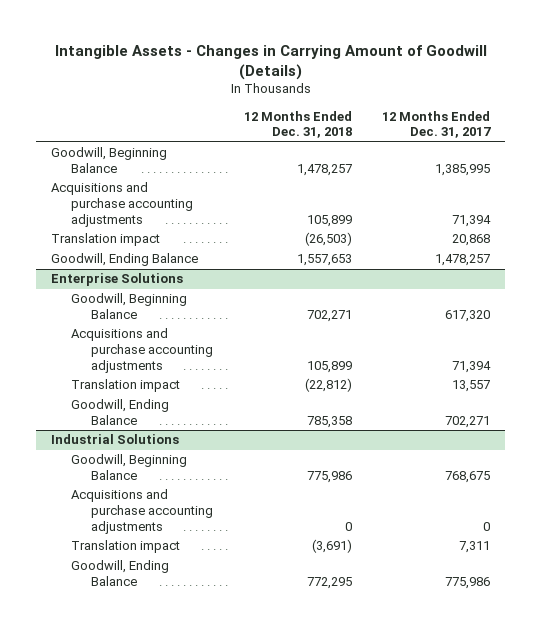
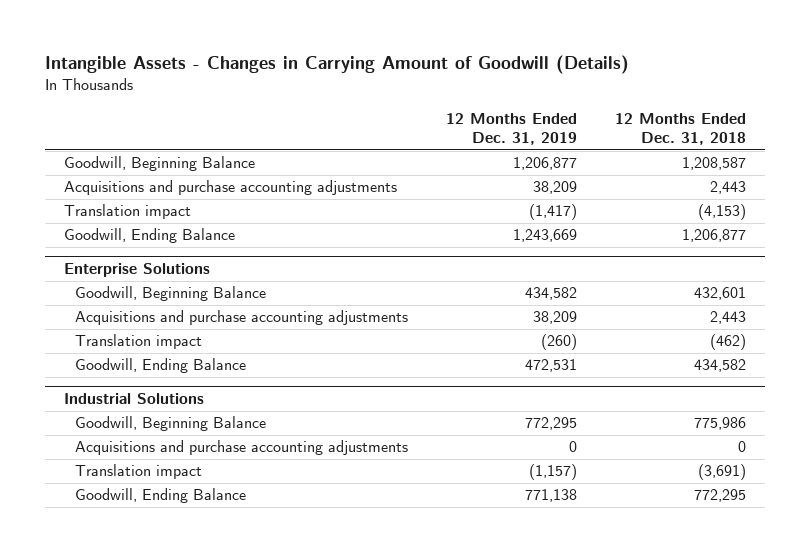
[381,110,491,139] 12 Months Ended Dec. 31, 2017 -> none
none -> [446,112,578,146] 12 Months Ended Dec. 31, 2019
[296,164,352,177] 1,478,257 -> [682,157,747,171] 1,208,587
[306,214,352,227] 105,899 -> [710,181,747,195] 2,443
[304,232,352,247] (26,503) -> [698,204,747,221] (4,153)
[296,254,352,267] 1,557,653 -> [682,229,747,243] 1,206,877
[306,310,352,323] 702,271 -> [694,287,747,301] 432,601
[306,360,352,373] 105,899 -> [710,311,747,325] 2,443
[304,378,352,393] (22,812) -> [710,334,747,351] (462)
[306,416,352,429] 785,358 -> [694,359,747,373] 434,582

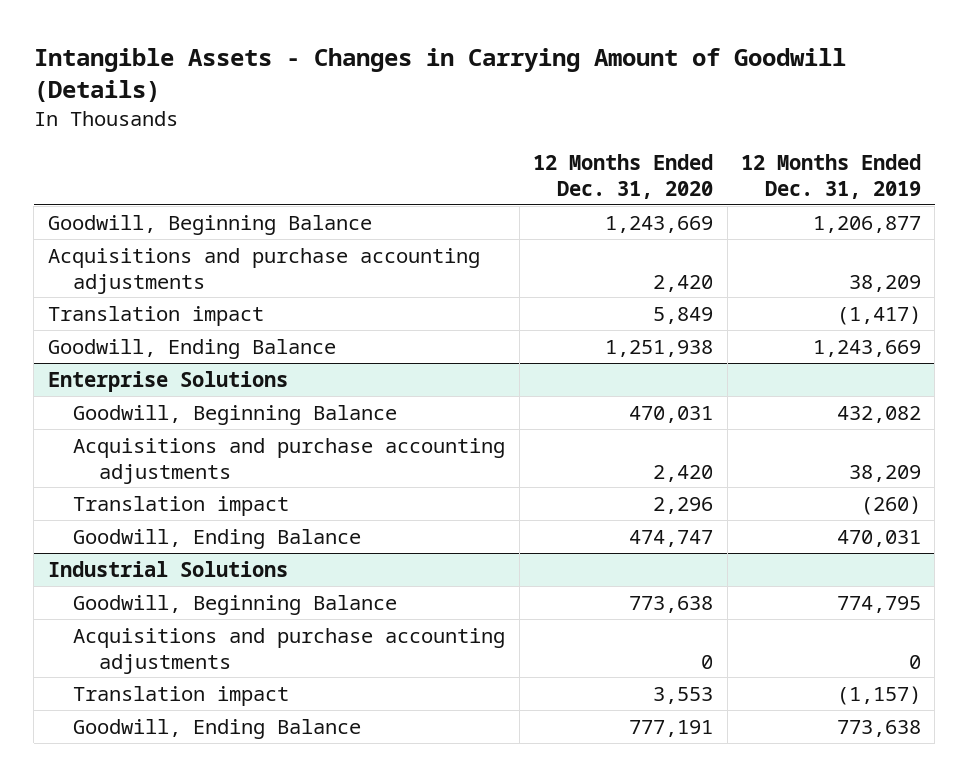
[615,112,747,146] 12 Months Ended Dec. 31, 2018 -> none
none -> [533,154,714,199] 12 Months Ended Dec. 31, 2020
[525,287,578,301] 434,582 -> [836,405,921,423] 432,082
[525,359,578,373] 472,531 -> [836,529,921,547] 470,031
[525,417,578,431] 772,295 -> [836,595,921,613] 774,795
[525,489,578,503] 771,138 -> [836,719,921,737] 773,638

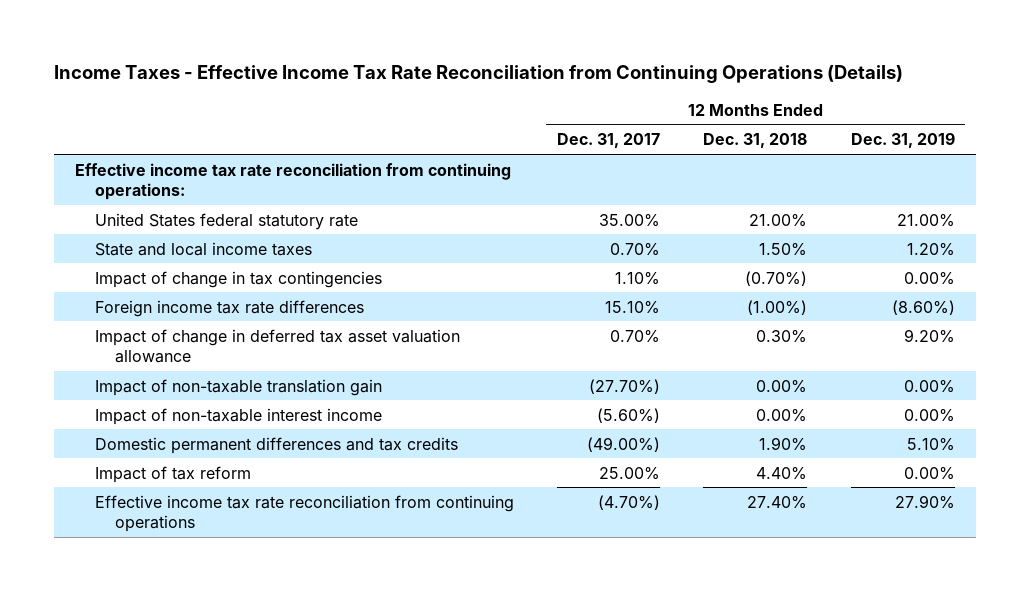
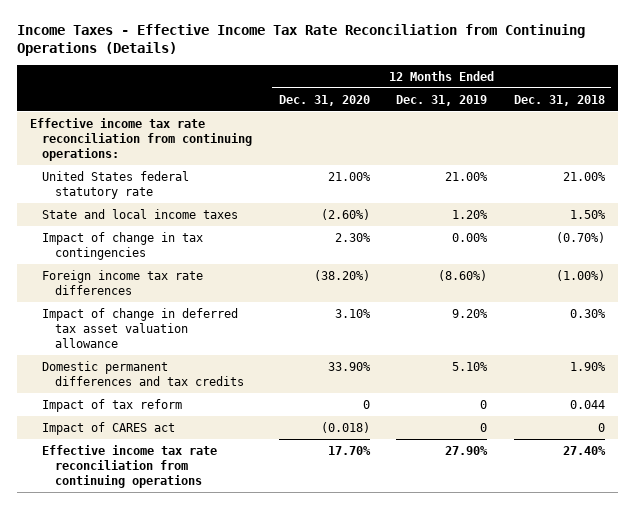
[557,133,661,149] Dec. 31, 2017 -> none
none -> [278,94,370,106] Dec. 31, 2020
[95,378,383,396] Impact of non-taxable translation gain -> none
[95,407,383,425] Impact of non-taxable interest income -> none
[756,466,808,480] 4.40% -> [569,399,605,409] 0.044
[903,466,955,480] 0.00% -> [480,399,488,409] 0
none -> [42,421,176,435] Impact of CARES act

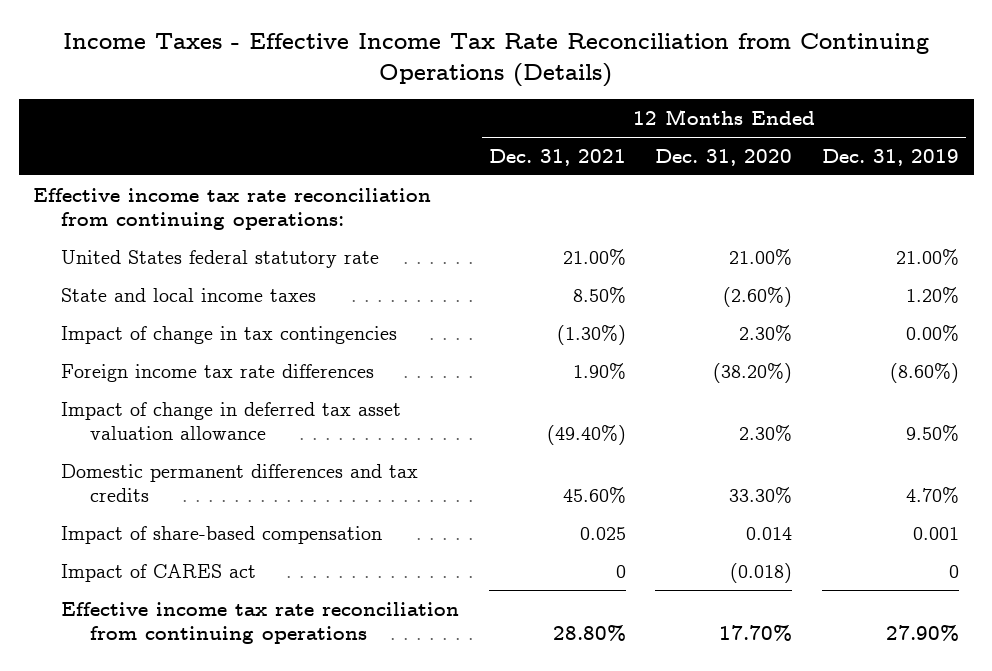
[513,94,605,106] Dec. 31, 2018 -> none
none -> [488,148,626,166] Dec. 31, 2021
[334,308,371,318] 3.10% -> [739,424,793,441] 2.30%
[452,308,489,318] 9.20% -> [905,424,959,441] 9.50%
[327,361,371,371] 33.90% -> [729,486,793,503] 33.30%
[452,361,489,371] 5.10% -> [905,486,959,503] 4.70%
[42,398,183,412] Impact of tax reform -> [61,525,383,544] Impact of share-based compensation
[362,399,370,409] 0 -> [746,526,793,540] 0.014
[480,399,488,409] 0 -> [912,526,959,540] 0.001

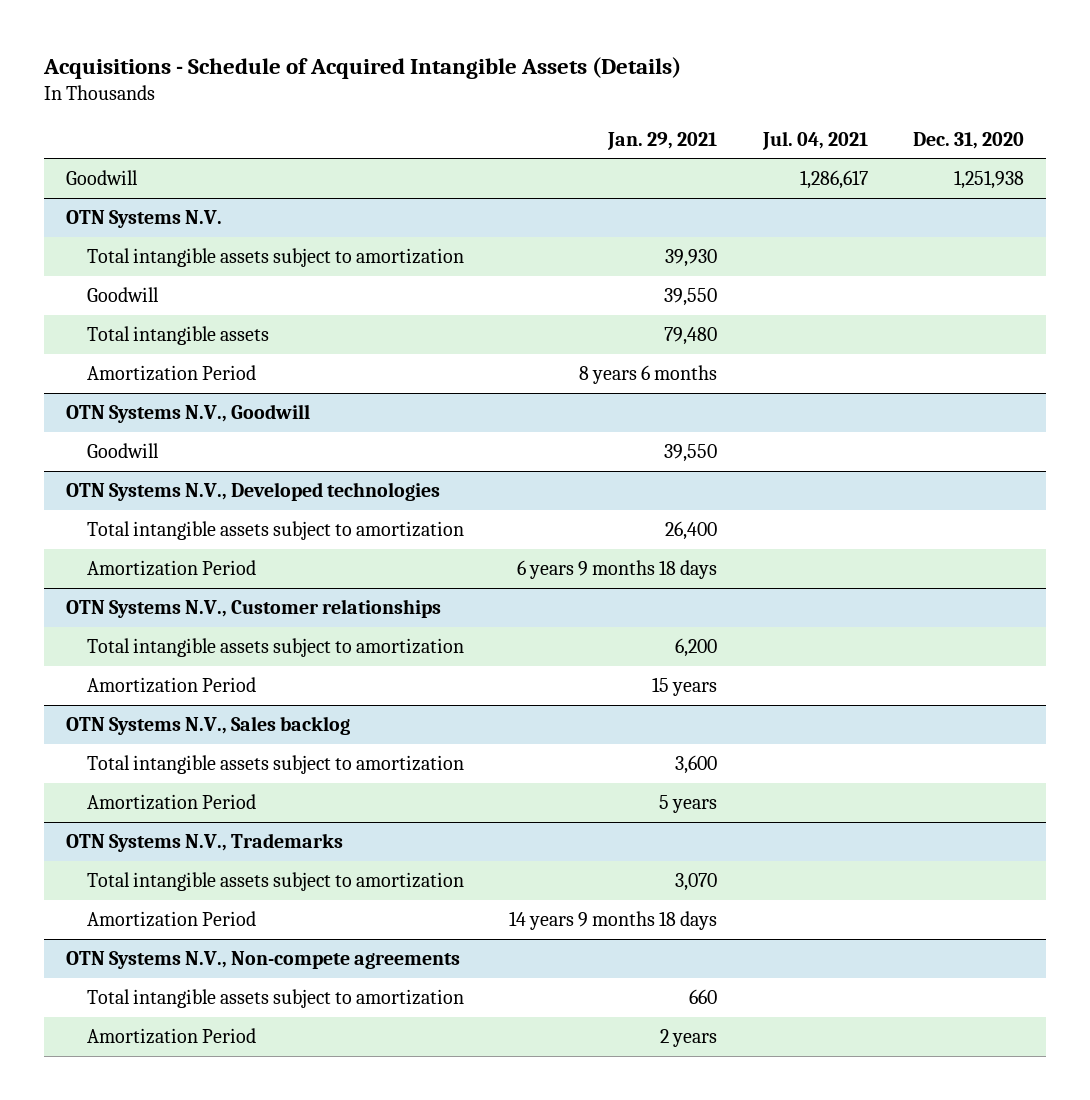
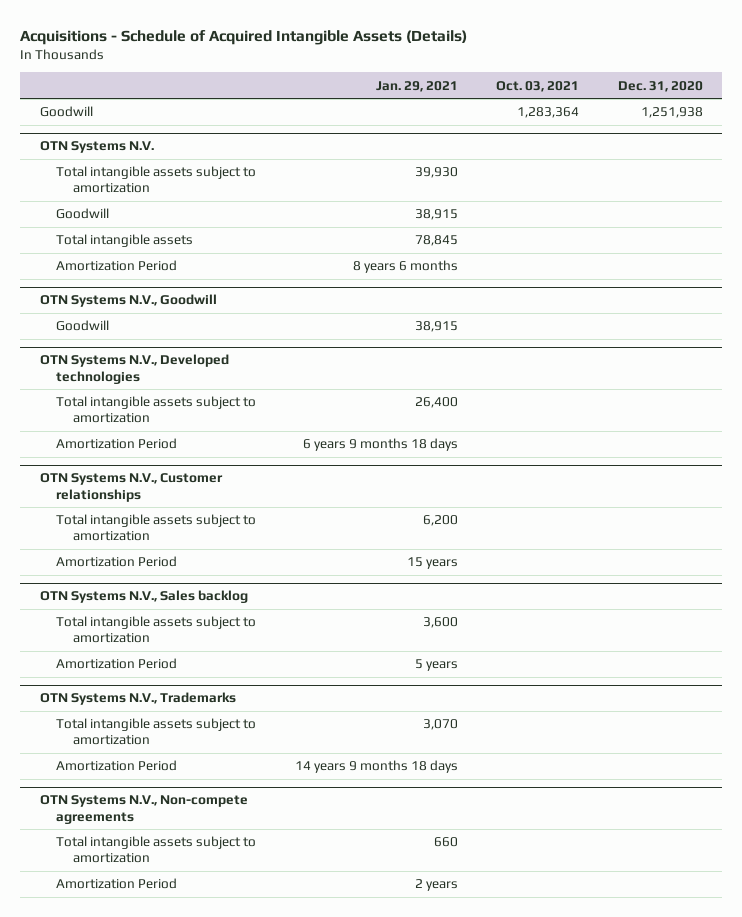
[761,130,868,150] Jul. 04, 2021 -> none
none -> [496,80,580,92] Oct. 03, 2021
[664,288,718,307] 39,550 -> [414,209,458,221] 38,915
[664,327,718,346] 79,480 -> [414,235,458,247] 78,845
[664,444,718,463] 39,550 -> [414,321,458,333] 38,915

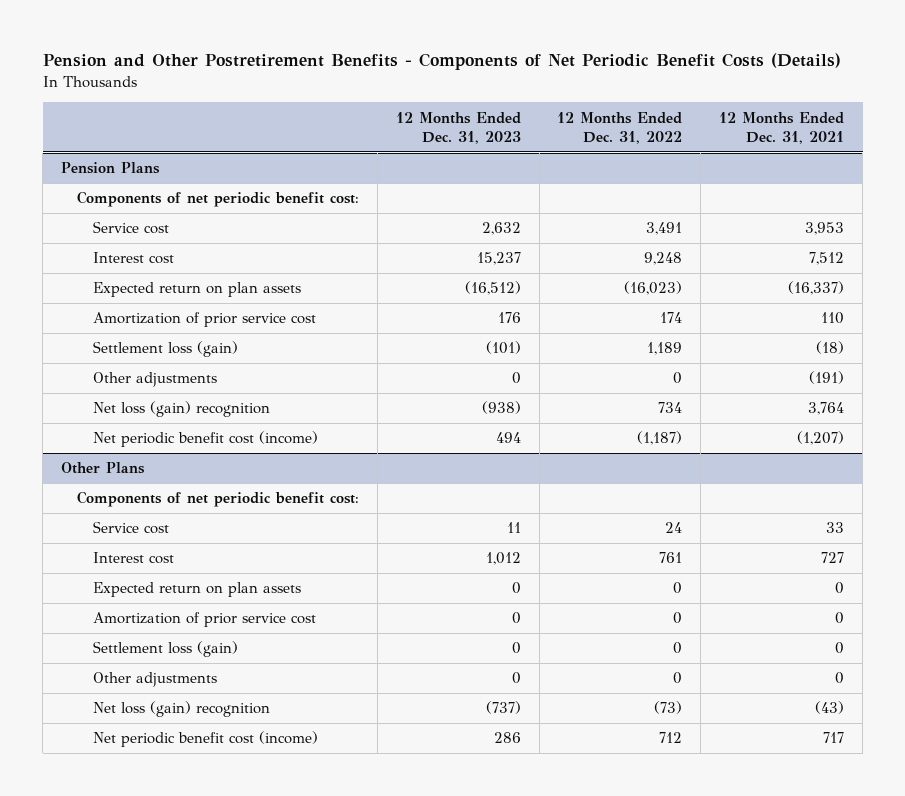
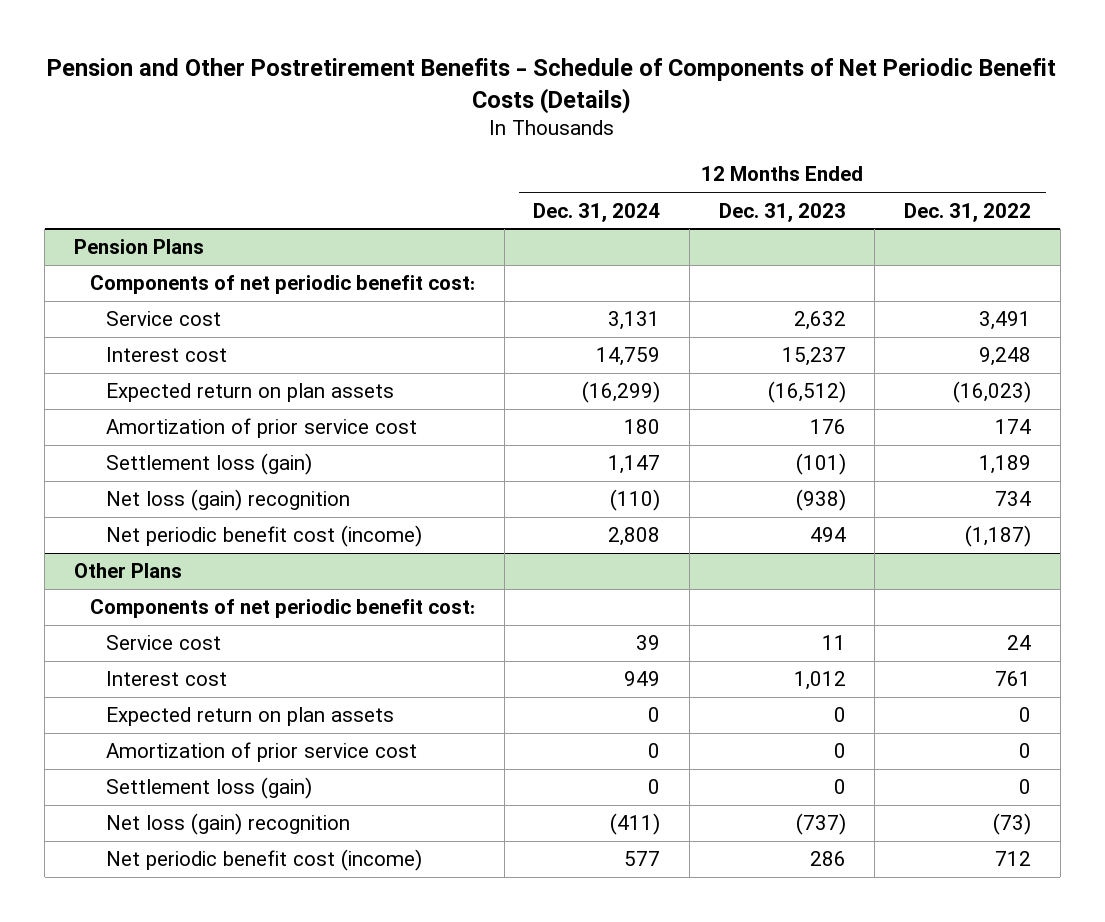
[42,53,841,71] Pension and Other Postretirement Benefits - Components of Net Periodic Benefit Costs (Details) -> [47,58,1057,114] Pension and Other Postretirement Benefits - Schedule of Components of Net Periodic Benefit Costs (Details)
[719,111,845,144] 12 Months Ended Dec. 31, 2021 -> none
none -> [533,202,661,222] Dec. 31, 2024
[92,372,217,388] Other adjustments -> none
[92,672,217,688] Other adjustments -> none

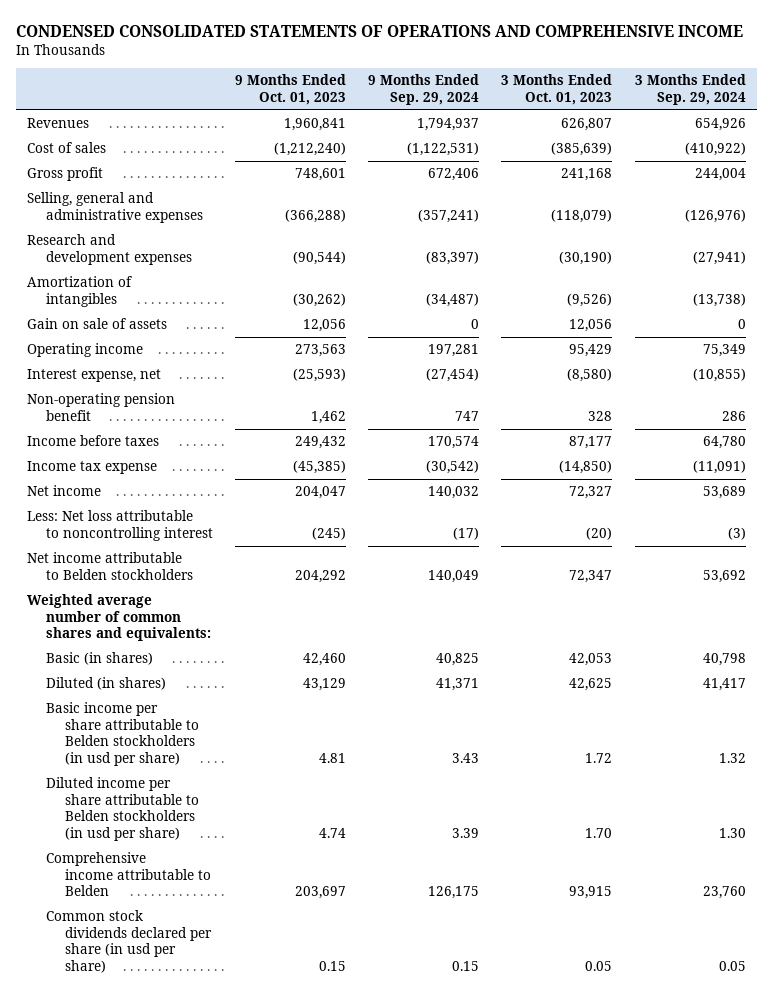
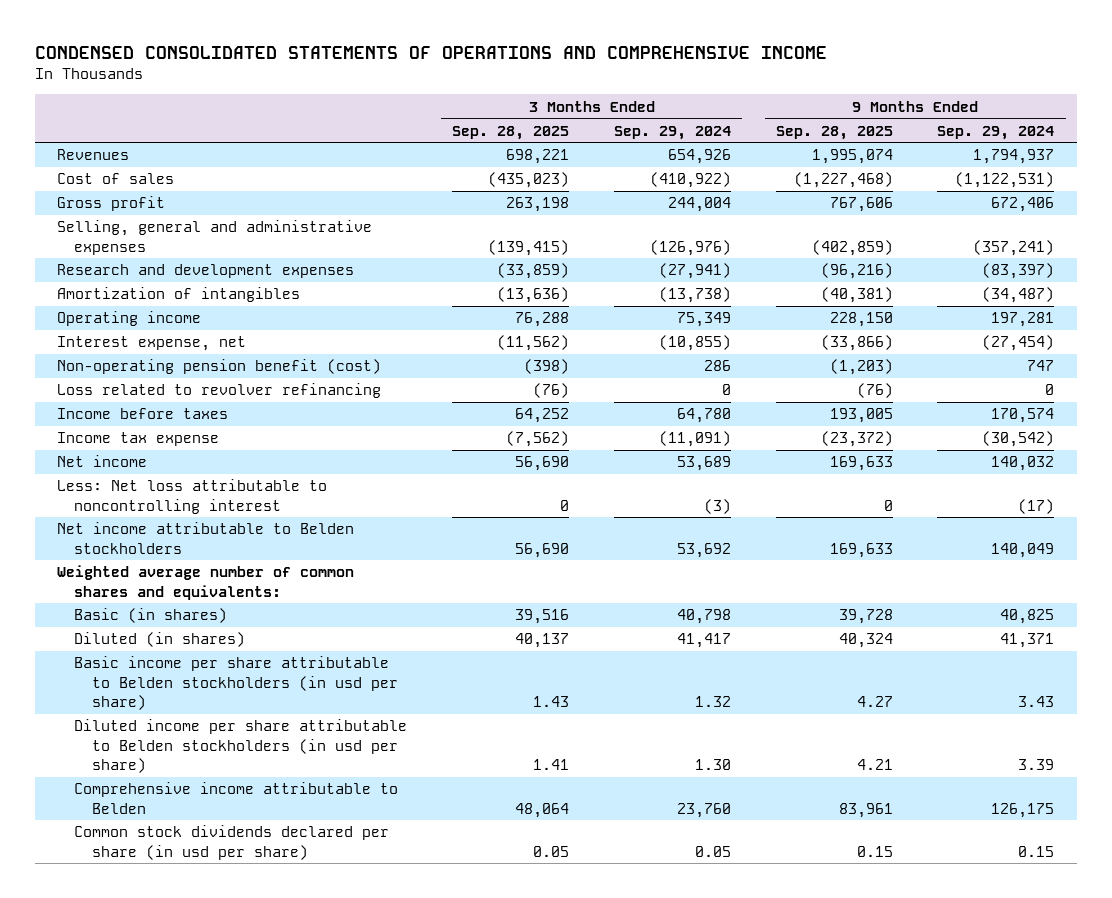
[235,74,347,105] 9 Months Ended Oct. 01, 2023 -> none
[501,74,613,105] 3 Months Ended Oct. 01, 2023 -> none
none -> [452,125,570,140] Sep. 28, 2025
none -> [775,125,893,140] Sep. 28, 2025
[26,318,167,330] Gain on sale of assets -> none
[26,393,175,421] Non-operating pension benefit -> [57,359,382,375] Non-operating pension benefit (cost)
none -> [57,383,382,399] Loss related to revolver refinancing

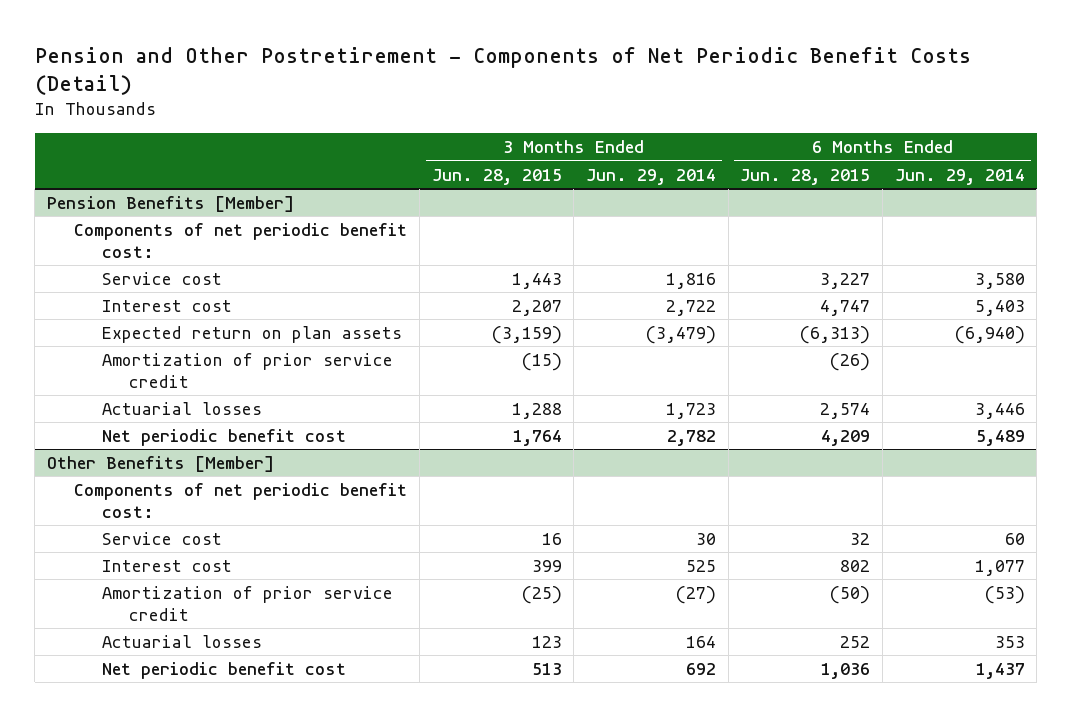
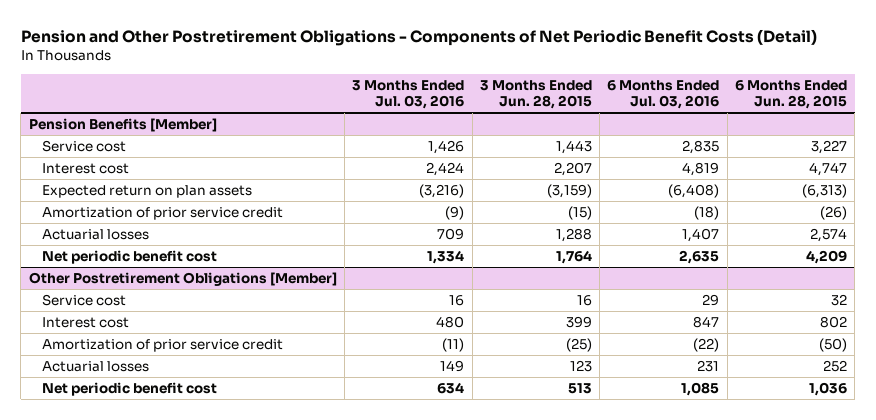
[34,46,971,95] Pension and Other Postretirement - Components of Net Periodic Benefit Costs (Detail) -> [20,28,817,46] Pension and Other Postretirement Obligations - Components of Net Periodic Benefit Costs (Detail)
[586,168,717,185] Jun. 29, 2014 -> none
[894,168,1025,185] Jun. 29, 2014 -> none
none -> [352,79,465,109] 3 Months Ended Jul. 03, 2016
none -> [607,79,720,109] 6 Months Ended Jul. 03, 2016
[74,222,408,258] Components of net periodic benefit cost: -> none
[74,482,408,518] Components of net periodic benefit cost: -> none
[46,455,274,472] Other Benefits [Member] -> [28,272,337,287] Other Postretirement Obligations [Member]

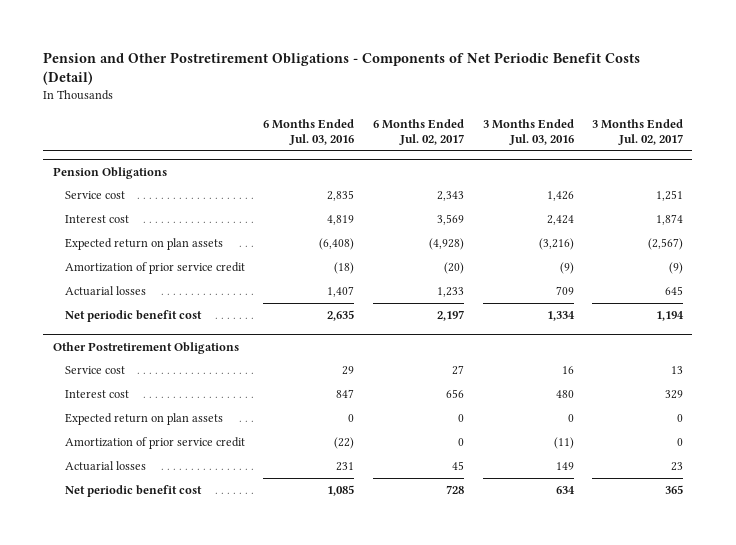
[479,79,592,109] 3 Months Ended Jun. 28, 2015 -> none
[735,79,848,109] 6 Months Ended Jun. 28, 2015 -> none
none -> [372,118,464,145] 6 Months Ended Jul. 02, 2017
none -> [592,118,684,145] 3 Months Ended Jul. 02, 2017
[28,118,217,133] Pension Benefits [Member] -> none
none -> [52,166,167,179] Pension Obligations
[28,272,337,287] Other Postretirement Obligations [Member] -> [52,341,239,354] Other Postretirement Obligations
none -> [64,413,223,426] Expected return on plan assets

